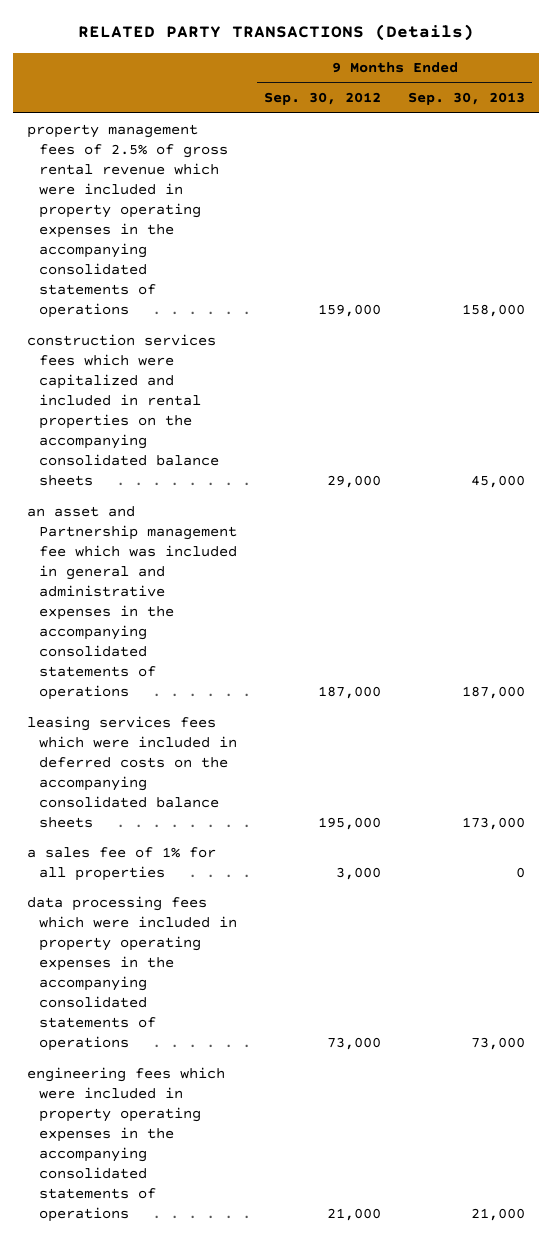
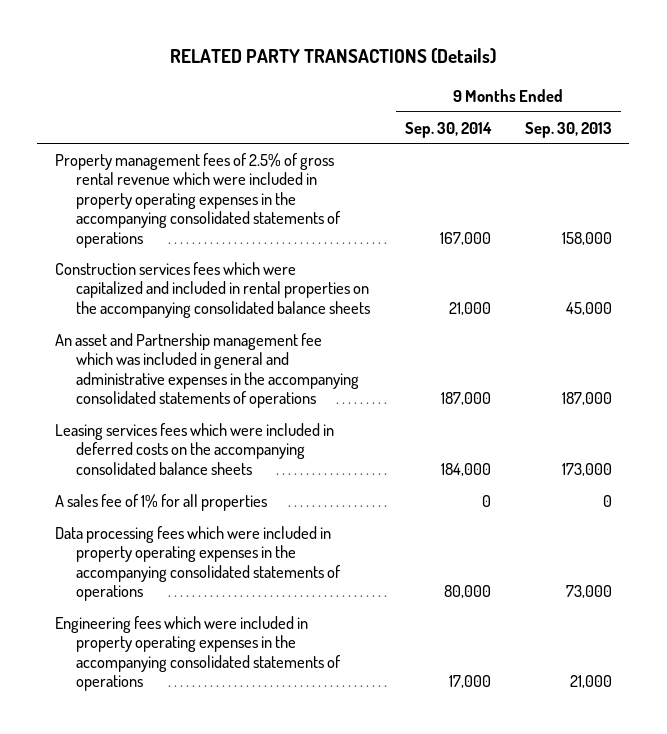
[264,92,382,106] Sep. 30, 2012 -> none
none -> [404,121,492,138] Sep. 30, 2014
[26,123,229,319] property management fees of 2.5% of gross rental revenue which were included in property operating expenses in the accompanying consolidated statements of operations -> [54,152,342,248] Property management fees of 2.5% of gross rental revenue which were included in property operating expenses in the accompanying consolidated statements of operations
[26,333,220,487] construction services fees which were capitalized and included in rental properties on the accompanying consolidated balance sheets -> [54,261,371,318] Construction services fees which were capitalized and included in rental properties on the accompanying consolidated balance sheets
[26,505,238,701] an asset and Partnership management fee which was included in general and administrative expenses in the accompanying consolidated statements of operations -> [54,332,360,409] An asset and Partnership management fee which was included in general and administrative expenses in the accompanying consolidated statements of operations
[26,715,238,828] leasing services fees which were included in deferred costs on the accompanying consolidated balance sheets -> [54,422,334,475] Leasing services fees which were included in deferred costs on the accompanying consolidated balance sheets
[26,846,216,881] a sales fee of 1% for all properties -> [54,493,267,511] A sales fee of 1% for all properties
[26,895,238,1052] data processing fees which were included in property operating expenses in the accompanying consolidated statements of operations -> [54,525,342,602] Data processing fees which were included in property operating expenses in the accompanying consolidated statements of operations
[26,1066,225,1223] engineering fees which were included in property operating expenses in the accompanying consolidated statements of operations -> [54,615,342,692] Engineering fees which were included in property operating expenses in the accompanying consolidated statements of operations

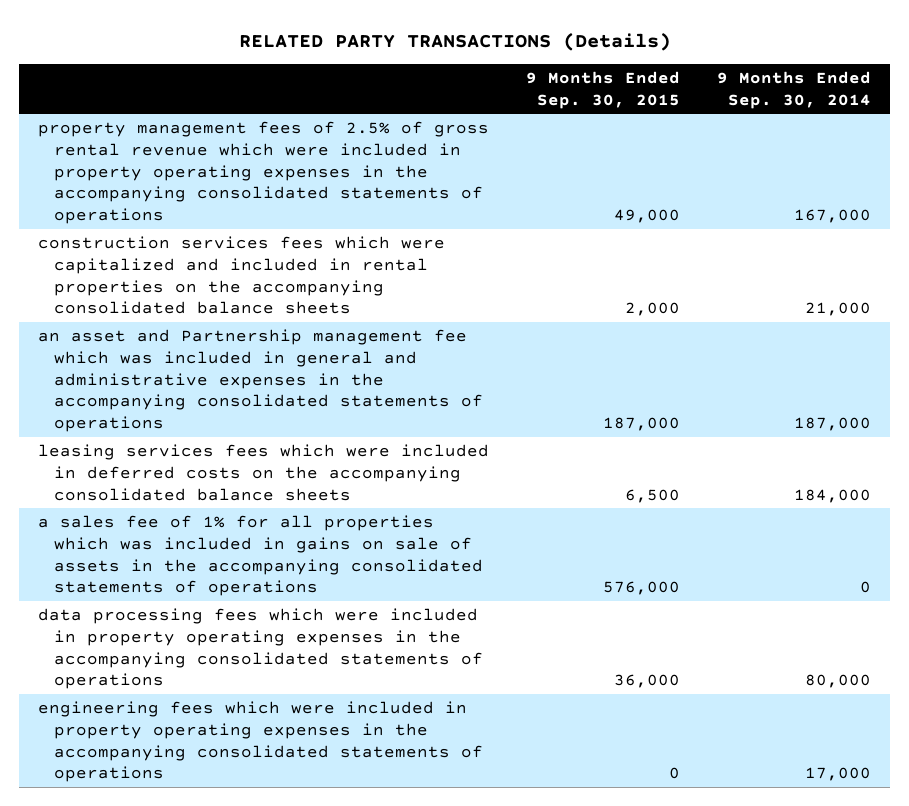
[524,121,612,138] Sep. 30, 2013 -> none
none -> [526,71,681,109] 9 Months Ended Sep. 30, 2015
[54,152,342,248] Property management fees of 2.5% of gross rental revenue which were included in property operating expenses in the accompanying consolidated statements of operations -> [37,120,489,225] property management fees of 2.5% of gross rental revenue which were included in property operating expenses in the accompanying consolidated statements of operations
[54,261,371,318] Construction services fees which were capitalized and included in rental properties on the accompanying consolidated balance sheets -> [37,235,445,315] construction services fees which were capitalized and included in rental properties on the accompanying consolidated balance sheets
[54,332,360,409] An asset and Partnership management fee which was included in general and administrative expenses in the accompanying consolidated statements of operations -> [37,328,483,433] an asset and Partnership management fee which was included in general and administrative expenses in the accompanying consolidated statements of operations
[54,422,334,475] Leasing services fees which were included in deferred costs on the accompanying consolidated balance sheets -> [37,443,489,501] leasing services fees which were included in deferred costs on the accompanying consolidated balance sheets
[54,493,267,511] A sales fee of 1% for all properties -> [37,514,483,597] a sales fee of 1% for all properties which was included in gains on sale of assets in the accompanying consolidated statements of operations
[54,525,342,602] Data processing fees which were included in property operating expenses in the accompanying consolidated statements of operations -> [37,607,483,690] data processing fees which were included in property operating expenses in the accompanying consolidated statements of operations
[54,615,342,692] Engineering fees which were included in property operating expenses in the accompanying consolidated statements of operations -> [37,700,483,783] engineering fees which were included in property operating expenses in the accompanying consolidated statements of operations

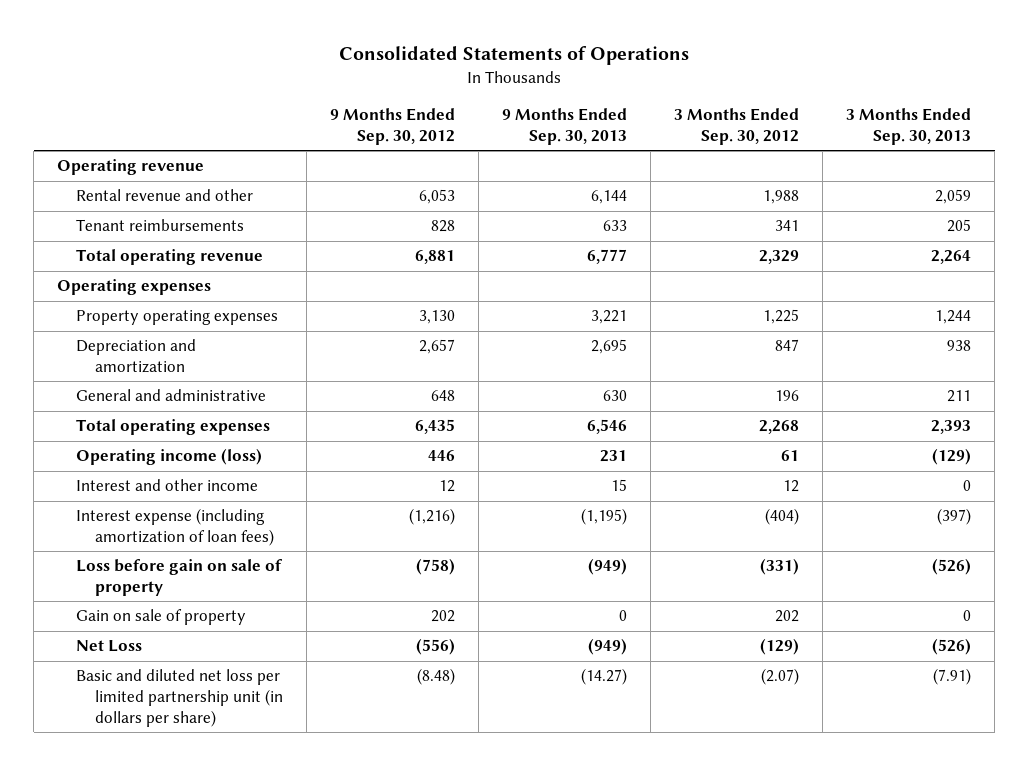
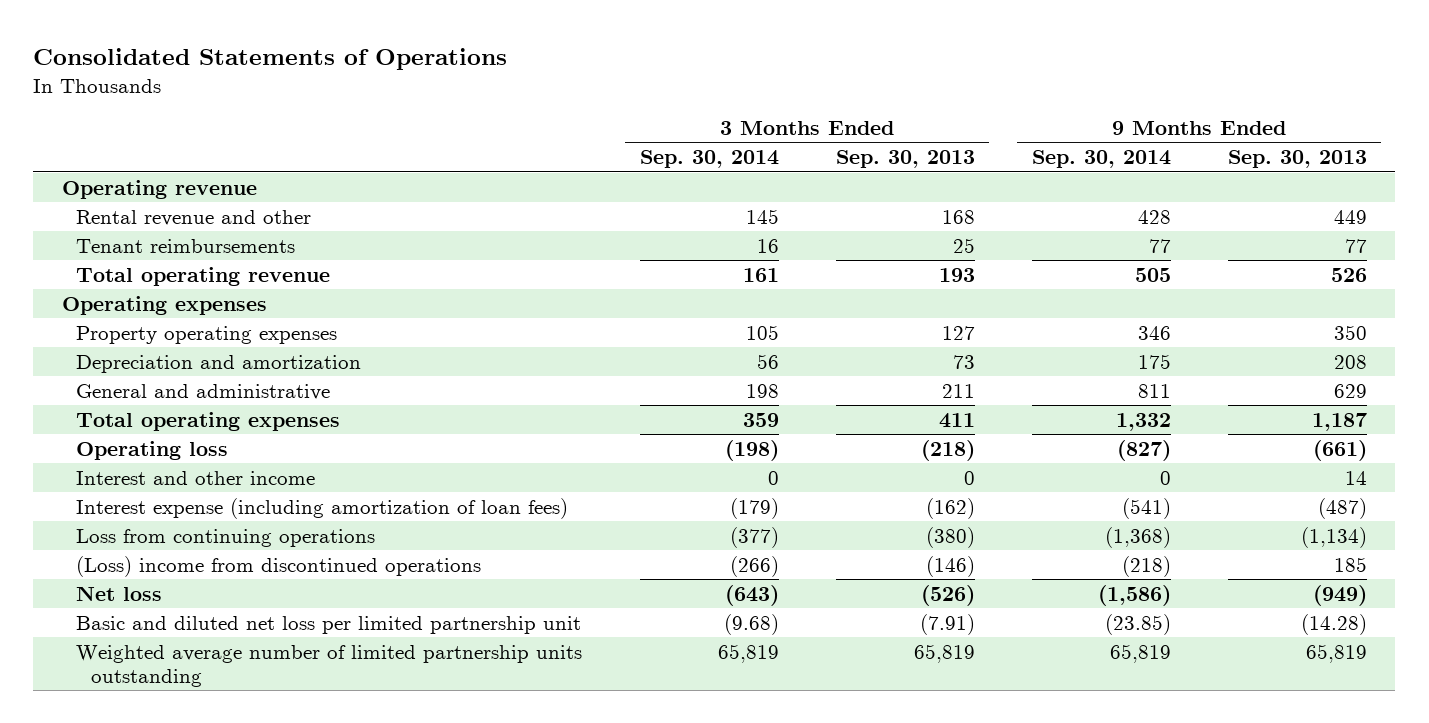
[329,107,455,145] 9 Months Ended Sep. 30, 2012 -> none
[674,107,800,145] 3 Months Ended Sep. 30, 2012 -> none
none -> [639,150,779,169] Sep. 30, 2014
none -> [1031,150,1171,169] Sep. 30, 2014
[591,190,628,205] 6,144 -> [1333,209,1367,224] 449
[935,189,972,205] 2,059 -> [941,209,975,224] 168
[603,220,628,232] 633 -> [1344,238,1367,253] 77
[947,219,972,233] 205 -> [952,237,975,253] 25
[587,249,628,265] 6,777 -> [1330,267,1367,282] 526
[931,250,972,265] 2,264 -> [938,267,975,282] 193
[76,559,284,597] Loss before gain on sale of property -> none
[76,609,247,626] Gain on sale of property -> none
[591,310,628,325] 3,221 -> [1333,324,1367,340] 350
[935,310,972,325] 1,244 -> [941,325,975,340] 127
[591,339,628,355] 2,695 -> [1333,354,1367,369] 208
[947,340,972,352] 938 -> [952,354,975,369] 73
[603,390,628,402] 630 -> [1333,383,1367,398] 629
[587,419,628,435] 6,546 -> [1311,412,1367,431] 1,187
[931,420,972,435] 2,393 -> [938,412,975,428] 411
[76,448,263,466] Operating income (loss) -> [76,440,229,460] Operating loss
[600,450,628,463] 231 -> [1312,439,1367,461] (661)
[932,448,972,466] (129) -> [920,439,975,461] (218)
[611,479,628,492] 15 -> [1344,470,1367,485] 14
[581,508,628,526] (1,195) -> [1317,497,1367,519] (487)
[937,508,972,526] (397) -> [925,497,975,519] (162)
none -> [76,528,376,547] Loss from continuing operations
none -> [76,555,482,577] (Loss) income from discontinued operations
[76,640,143,653] Net Loss -> [76,585,163,601] Net loss
[76,669,283,727] Basic and diluted net loss per limited partnership unit (in dollars per share) -> [76,615,582,634] Basic and diluted net loss per limited partnership unit
[581,668,628,686] (14.27) -> [1300,613,1367,635] (14.28)
none -> [76,644,583,687] Weighted average number of limited partnership units outstanding

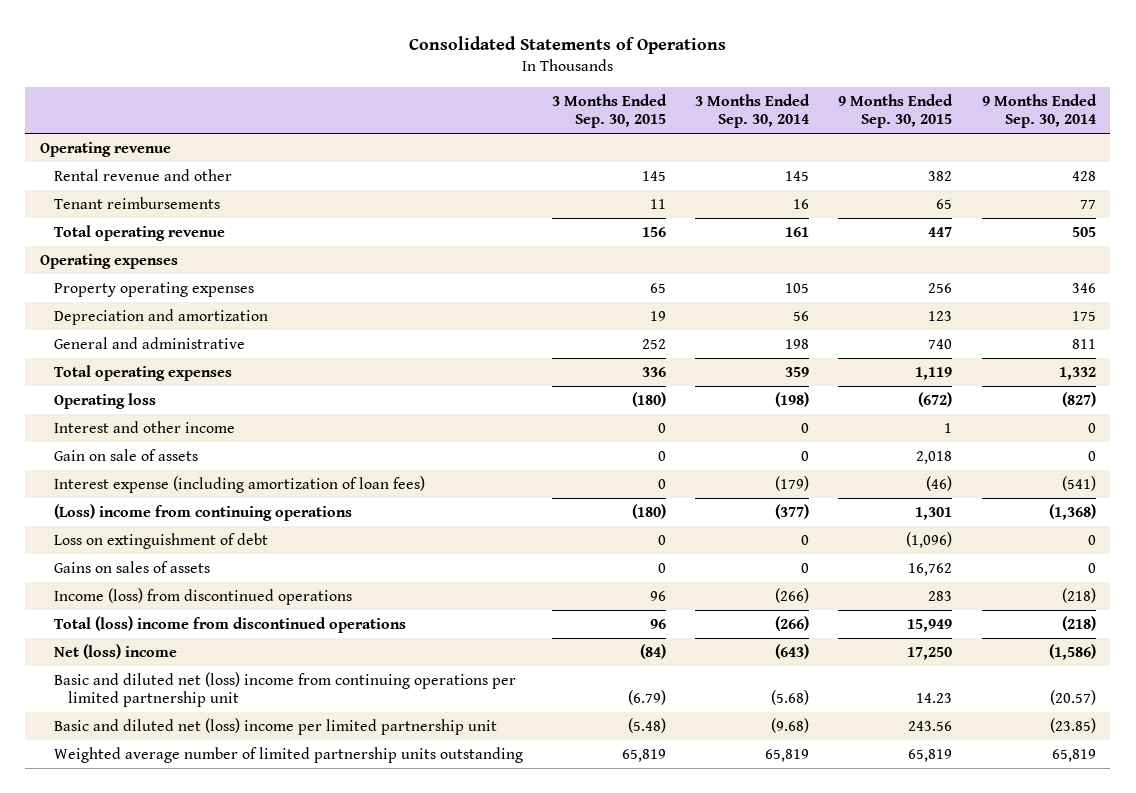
[835,150,975,169] Sep. 30, 2013 -> none
[1227,150,1367,169] Sep. 30, 2013 -> none
none -> [552,93,668,128] 3 Months Ended Sep. 30, 2015
none -> [838,93,954,128] 9 Months Ended Sep. 30, 2015
none -> [54,448,199,461] Gain on sale of assets
[76,528,376,547] Loss from continuing operations -> [54,503,353,521] (Loss) income from continuing operations
none -> [54,532,269,549] Loss on extinguishment of debt
none -> [54,560,211,573] Gains on sales of assets
none -> [54,587,353,605] Income (loss) from discontinued operations
[76,555,482,577] (Loss) income from discontinued operations -> [54,615,407,633] Total (loss) income from discontinued operations
[76,585,163,601] Net loss -> [54,643,178,659] Net (loss) income
none -> [54,671,517,708] Basic and diluted net (loss) income from continuing operations per limited partnership unit
[76,615,582,634] Basic and diluted net loss per limited partnership unit -> [54,717,498,735] Basic and diluted net (loss) income per limited partnership unit

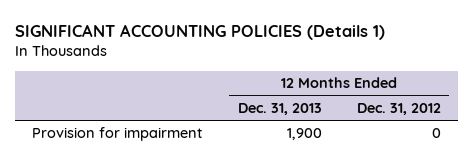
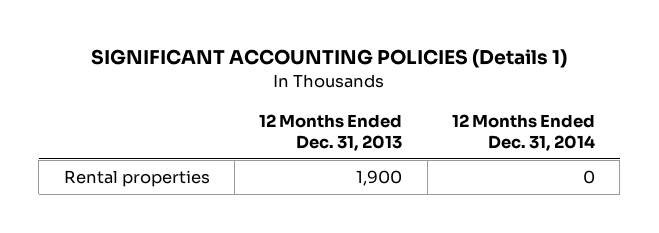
[356,102,441,115] Dec. 31, 2012 -> none
none -> [452,113,596,151] 12 Months Ended Dec. 31, 2014
[32,127,204,142] Provision for impairment -> [63,170,210,188] Rental properties

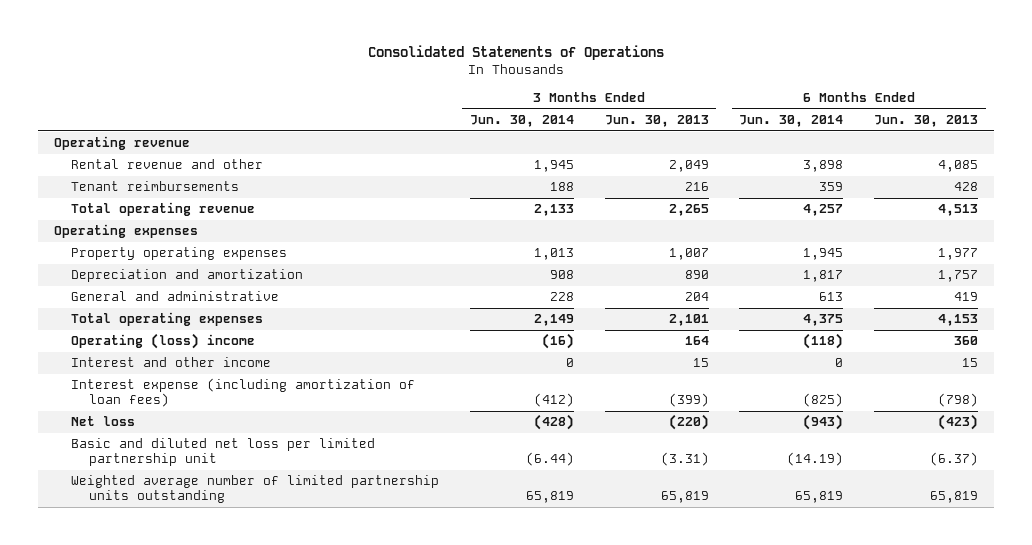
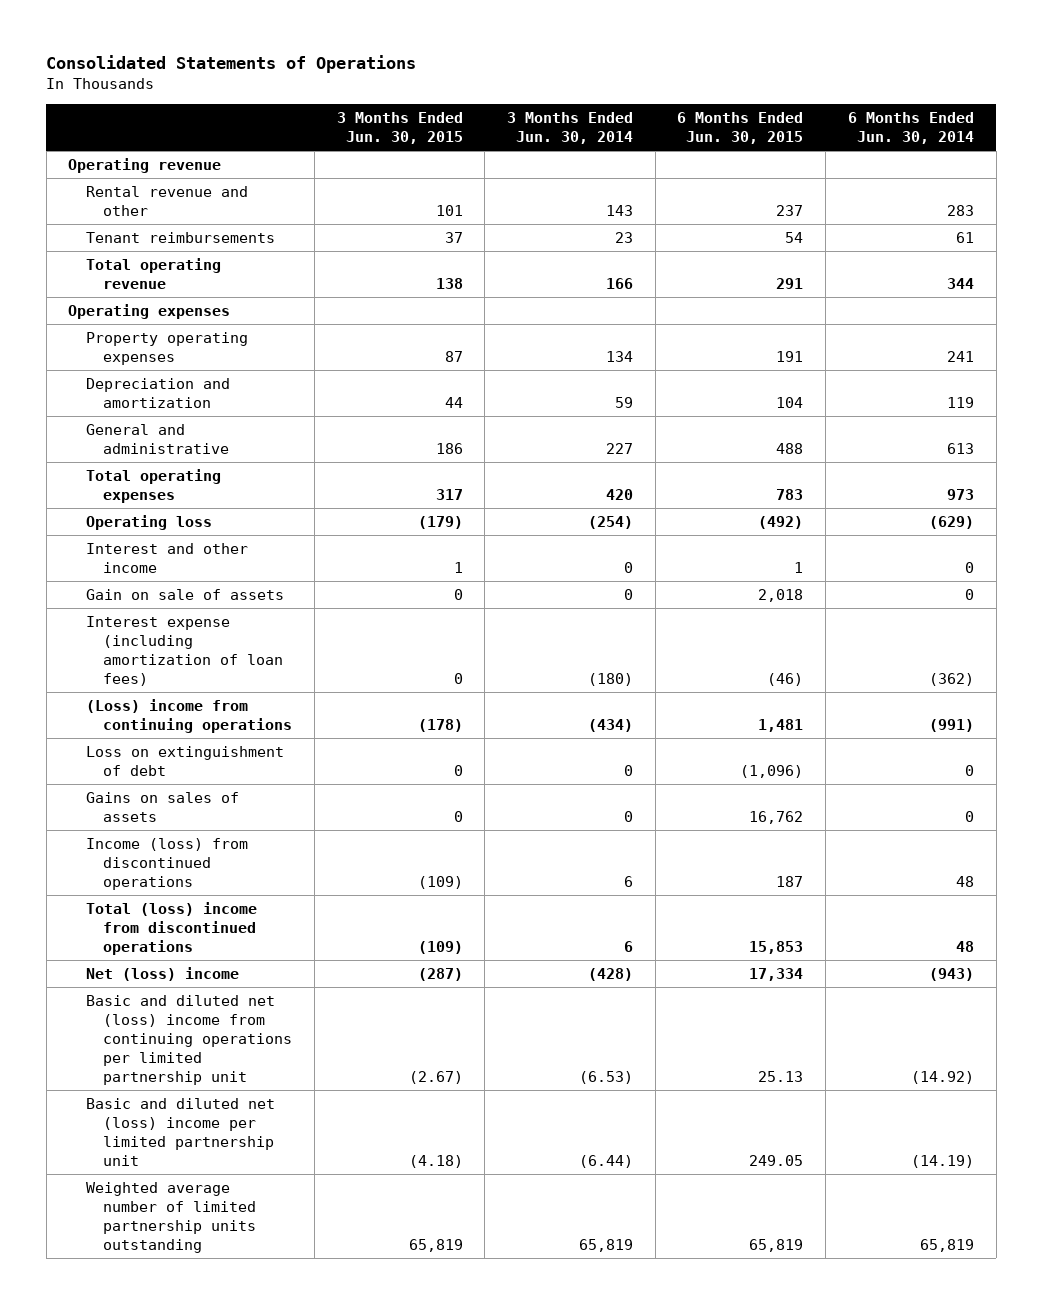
[604,114,709,127] Jun. 30, 2013 -> none
[874,114,979,127] Jun. 30, 2013 -> none
none -> [336,112,463,145] 3 Months Ended Jun. 30, 2015
none -> [677,112,804,145] 6 Months Ended Jun. 30, 2015
[533,160,574,173] 1,945 -> [606,204,634,216] 143
[803,160,844,173] 3,898 -> [946,204,974,216] 283
[549,182,574,192] 188 -> [615,231,634,243] 23
[819,182,844,192] 359 -> [955,231,974,243] 61
[533,204,574,217] 2,133 -> [606,277,634,289] 166
[803,204,844,217] 4,257 -> [946,277,974,289] 344
[533,248,574,261] 1,013 -> [606,350,634,362] 134
[803,248,844,261] 1,945 -> [946,350,974,362] 241
[549,270,574,280] 908 -> [615,396,634,408] 59
[803,270,844,283] 1,817 -> [946,396,974,408] 119
[549,292,574,302] 228 -> [606,442,634,454] 227
[533,314,574,327] 2,149 -> [606,488,634,500] 420
[803,314,844,327] 4,375 -> [946,488,974,500] 973
[71,333,256,350] Operating (loss) income -> [85,514,212,530] Operating loss
[541,333,574,350] (16) -> [588,515,634,529] (254)
[803,333,844,350] (118) -> [928,515,974,529] (629)
none -> [85,588,284,600] Gain on sale of assets
[533,393,574,408] (412) -> [588,672,634,686] (180)
[803,393,844,408] (825) -> [928,672,974,686] (362)
none -> [85,698,293,733] (Loss) income from continuing operations
none -> [85,745,284,776] Loss on extinguishment of debt
none -> [85,791,239,822] Gains on sales of assets
none -> [85,837,248,890] Income (loss) from discontinued operations
none -> [85,901,257,955] Total (loss) income from discontinued operations
[71,416,136,427] Net loss -> [85,966,239,981] Net (loss) income
none -> [85,994,293,1085] Basic and diluted net (loss) income from continuing operations per limited partnership unit
[71,438,376,467] Basic and diluted net loss per limited partnership unit -> [85,1097,275,1166] Basic and diluted net (loss) income per limited partnership unit

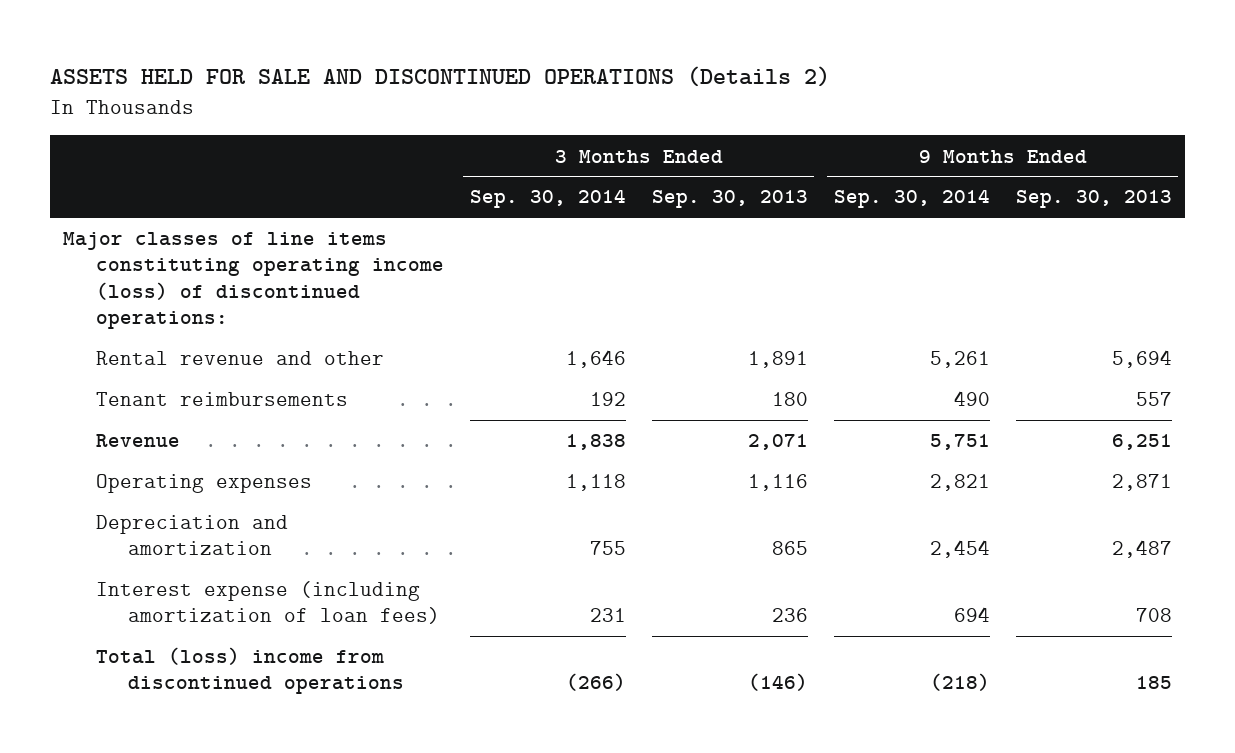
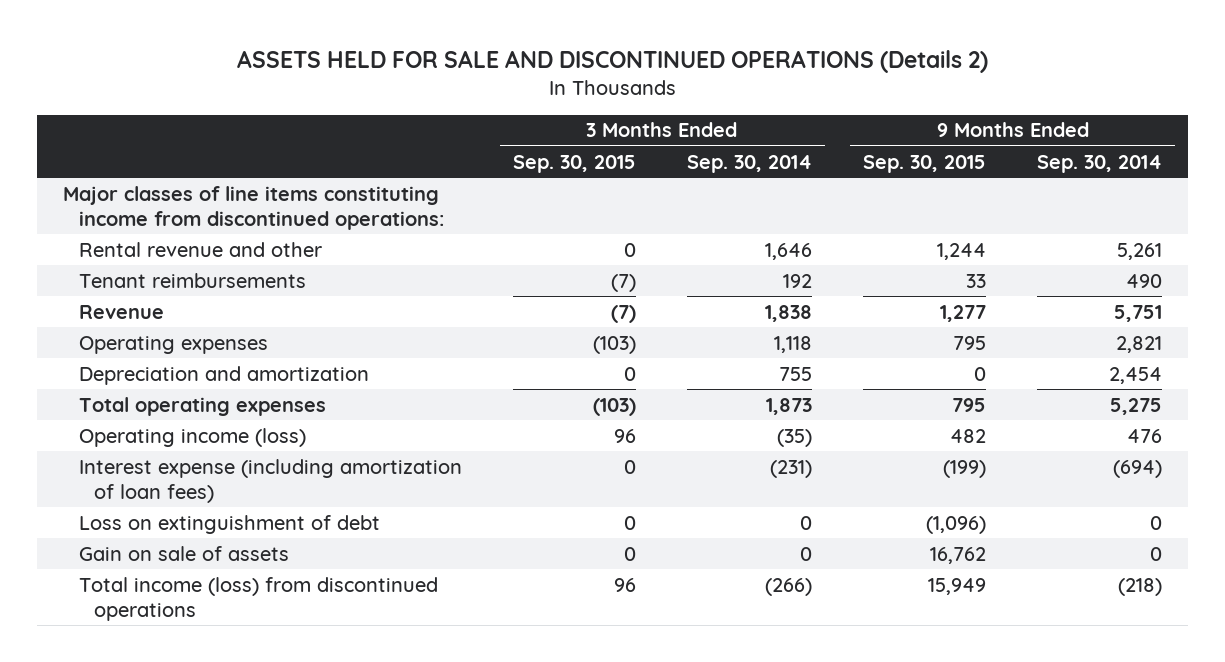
[651,190,808,209] Sep. 30, 2013 -> none
[1015,190,1172,209] Sep. 30, 2013 -> none
none -> [512,154,636,173] Sep. 30, 2015
none -> [863,154,987,173] Sep. 30, 2015
[63,232,444,329] Major classes of line items constituting operating income (loss) of discontinued operations: -> [62,185,444,230] Major classes of line items constituting income from discontinued operations:
none -> [78,396,326,416] Total operating expenses
none -> [78,427,306,447] Operating income (loss)
[589,608,626,623] 231 -> [769,459,812,478] (231)
[953,607,990,623] 694 -> [1113,459,1163,478] (694)
none -> [78,514,380,534] Loss on extinguishment of debt
none -> [78,545,289,561] Gain on sale of assets
[95,647,405,695] Total (loss) income from discontinued operations -> [78,576,438,621] Total income (loss) from discontinued operations

